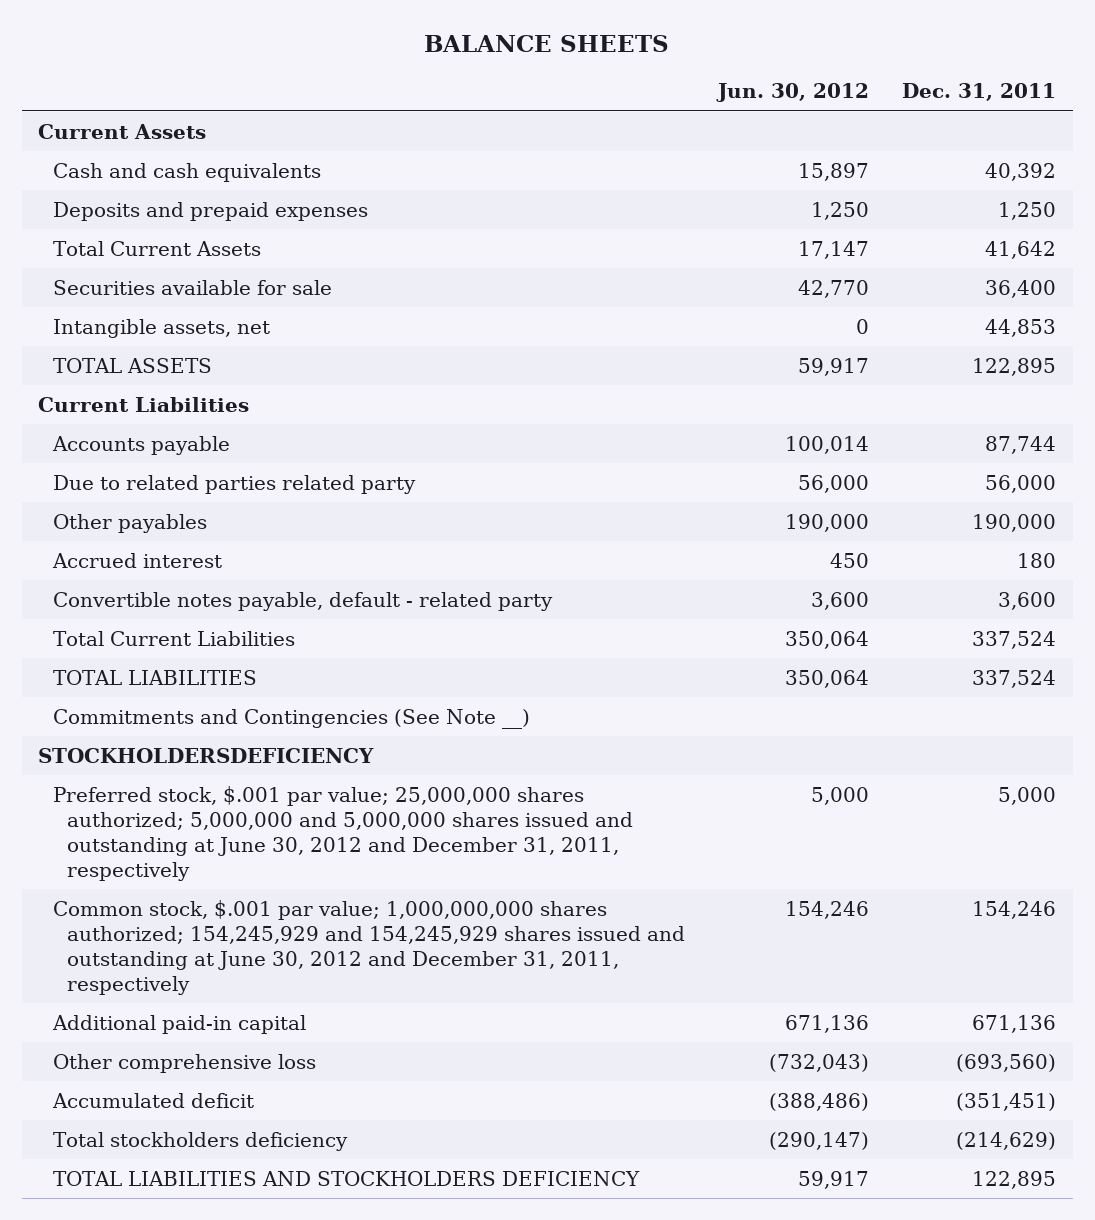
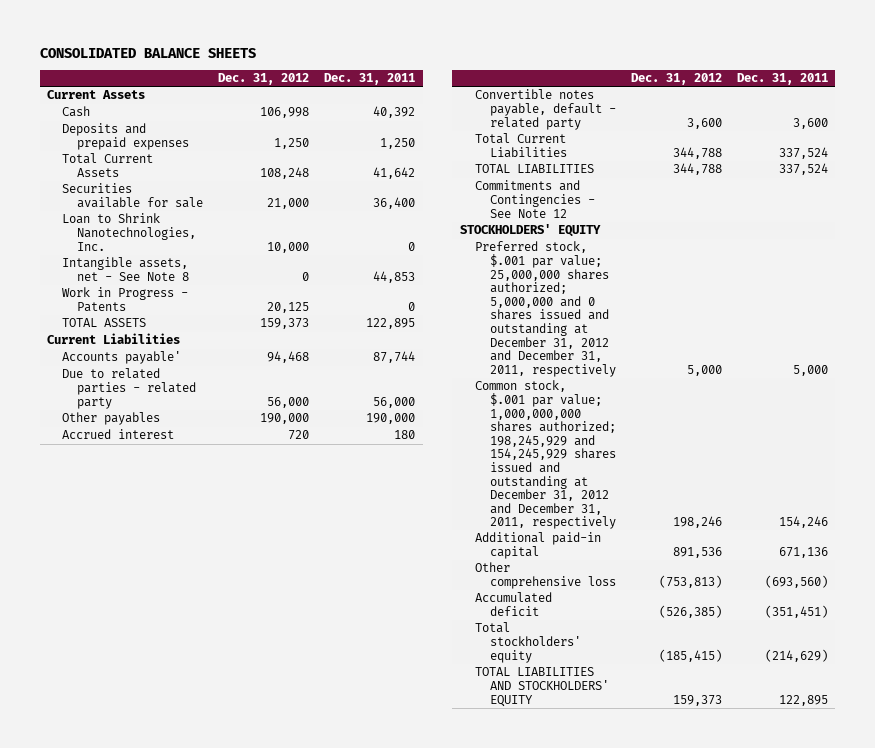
[424,35,670,53] BALANCE SHEETS -> [39,47,256,58] CONSOLIDATED BALANCE SHEETS
[716,83,870,103] Jun. 30, 2012 -> none
none -> [218,73,310,86] Dec. 31, 2012
[52,162,321,182] Cash and cash equivalents -> [62,106,91,118] Cash
none -> [62,213,197,251] Loan to Shrink Nanotechnologies, Inc.
[52,318,270,338] Intangible assets, net -> [62,257,190,281] Intangible assets, net - See Note 8
none -> [62,287,189,312] Work in Progress - Patents
[51,435,230,455] Accounts payable -> [62,351,182,365] Accounts payable'
[52,474,416,494] Due to related parties related party -> [62,368,197,409] Due to related parties - related party
[52,708,530,729] Commitments and Contingencies (See Note __) -> [474,180,596,218] Commitments and Contingencies - See Note 12
[38,747,375,763] STOCKHOLDERSDEFICIENCY -> [459,224,601,238] STOCKHOLDERS' EQUITY
[52,785,634,881] Preferred stock, $.001 par value; 25,000,000 shares authorized; 5,000,000 and 5,000,000 shares issued and outstanding at June 30, 2012 and December 31, 2011, respectively -> [474,241,617,377] Preferred stock, $.001 par value; 25,000,000 shares authorized; 5,000,000 and 0 shares issued and outstanding at December 31, 2012 and December 31, 2011, respectively
[52,899,686,995] Common stock, $.001 par value; 1,000,000,000 shares authorized; 154,245,929 and 154,245,929 shares issued and outstanding at June 30, 2012 and December 31, 2011, respectively -> [474,380,617,530] Common stock, $.001 par value; 1,000,000,000 shares authorized; 198,245,929 and 154,245,929 shares issued and outstanding at December 31, 2012 and December 31, 2011, respectively
[52,1131,348,1151] Total stockholders deficiency -> [474,622,582,663] Total stockholders' equity
[52,1170,640,1186] TOTAL LIABILITIES AND STOCKHOLDERS DEFICIENCY -> [474,667,610,707] TOTAL LIABILITIES AND STOCKHOLDERS' EQUITY

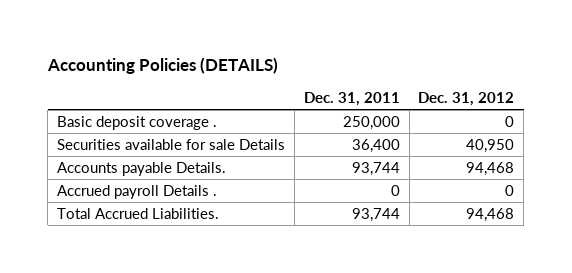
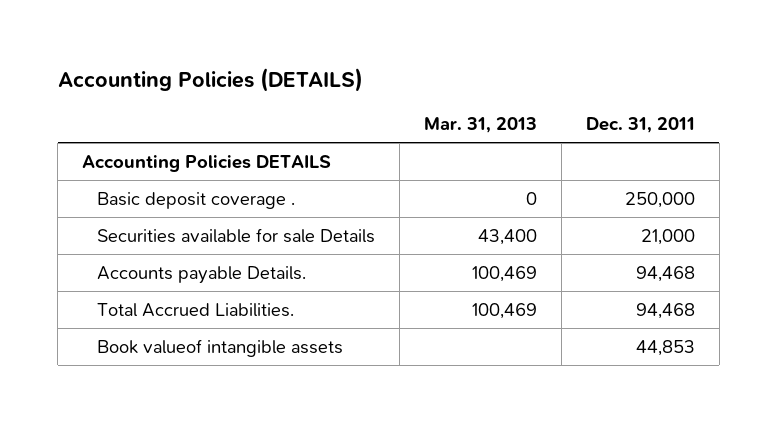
[418,91,515,106] Dec. 31, 2012 -> none
none -> [424,117,538,134] Mar. 31, 2013
none -> [82,154,332,172] Accounting Policies DETAILS
[57,184,218,199] Accrued payroll Details . -> none
[351,138,400,153] 36,400 -> [641,228,696,245] 21,000
[351,161,400,176] 93,744 -> [636,265,696,282] 94,468
[351,207,400,222] 93,744 -> [636,302,696,319] 94,468
none -> [97,338,344,357] Book valueof intangible assets

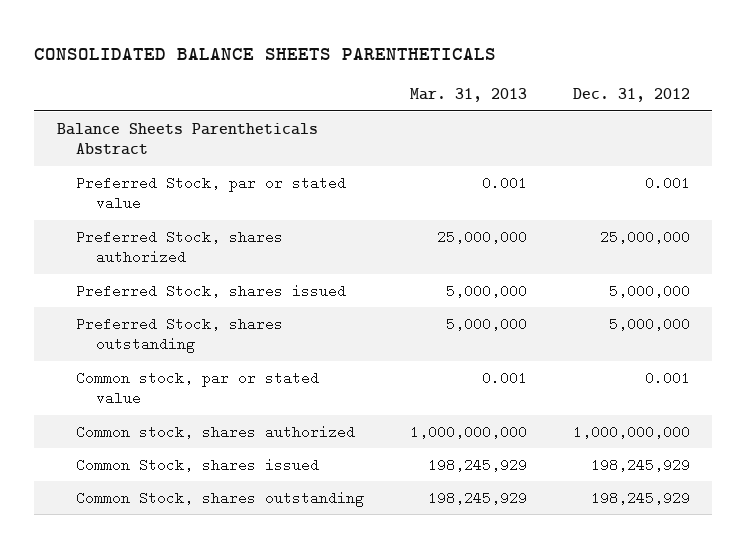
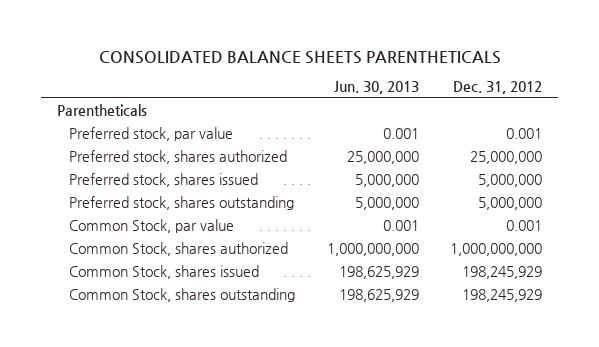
[409,88,527,103] Mar. 31, 2013 -> none
none -> [333,81,419,95] Jun. 30, 2013
[56,122,318,156] Balance Sheets Parentheticals Abstract -> none
none -> [57,103,148,116] Parentheticals
[76,175,347,211] Preferred Stock, par or stated value -> [68,126,233,141] Preferred stock, par value
[76,229,284,265] Preferred Stock, shares authorized -> [68,149,287,164] Preferred stock, shares authorized
[76,283,347,298] Preferred Stock, shares issued -> [68,172,258,187] Preferred stock, shares issued
[76,316,284,354] Preferred Stock, shares outstanding -> [68,195,294,210] Preferred stock, shares outstanding
[76,370,320,406] Common stock, par or stated value -> [68,218,234,233] Common Stock, par value
[76,424,356,439] Common stock, shares authorized -> [68,241,288,256] Common Stock, shares authorized

